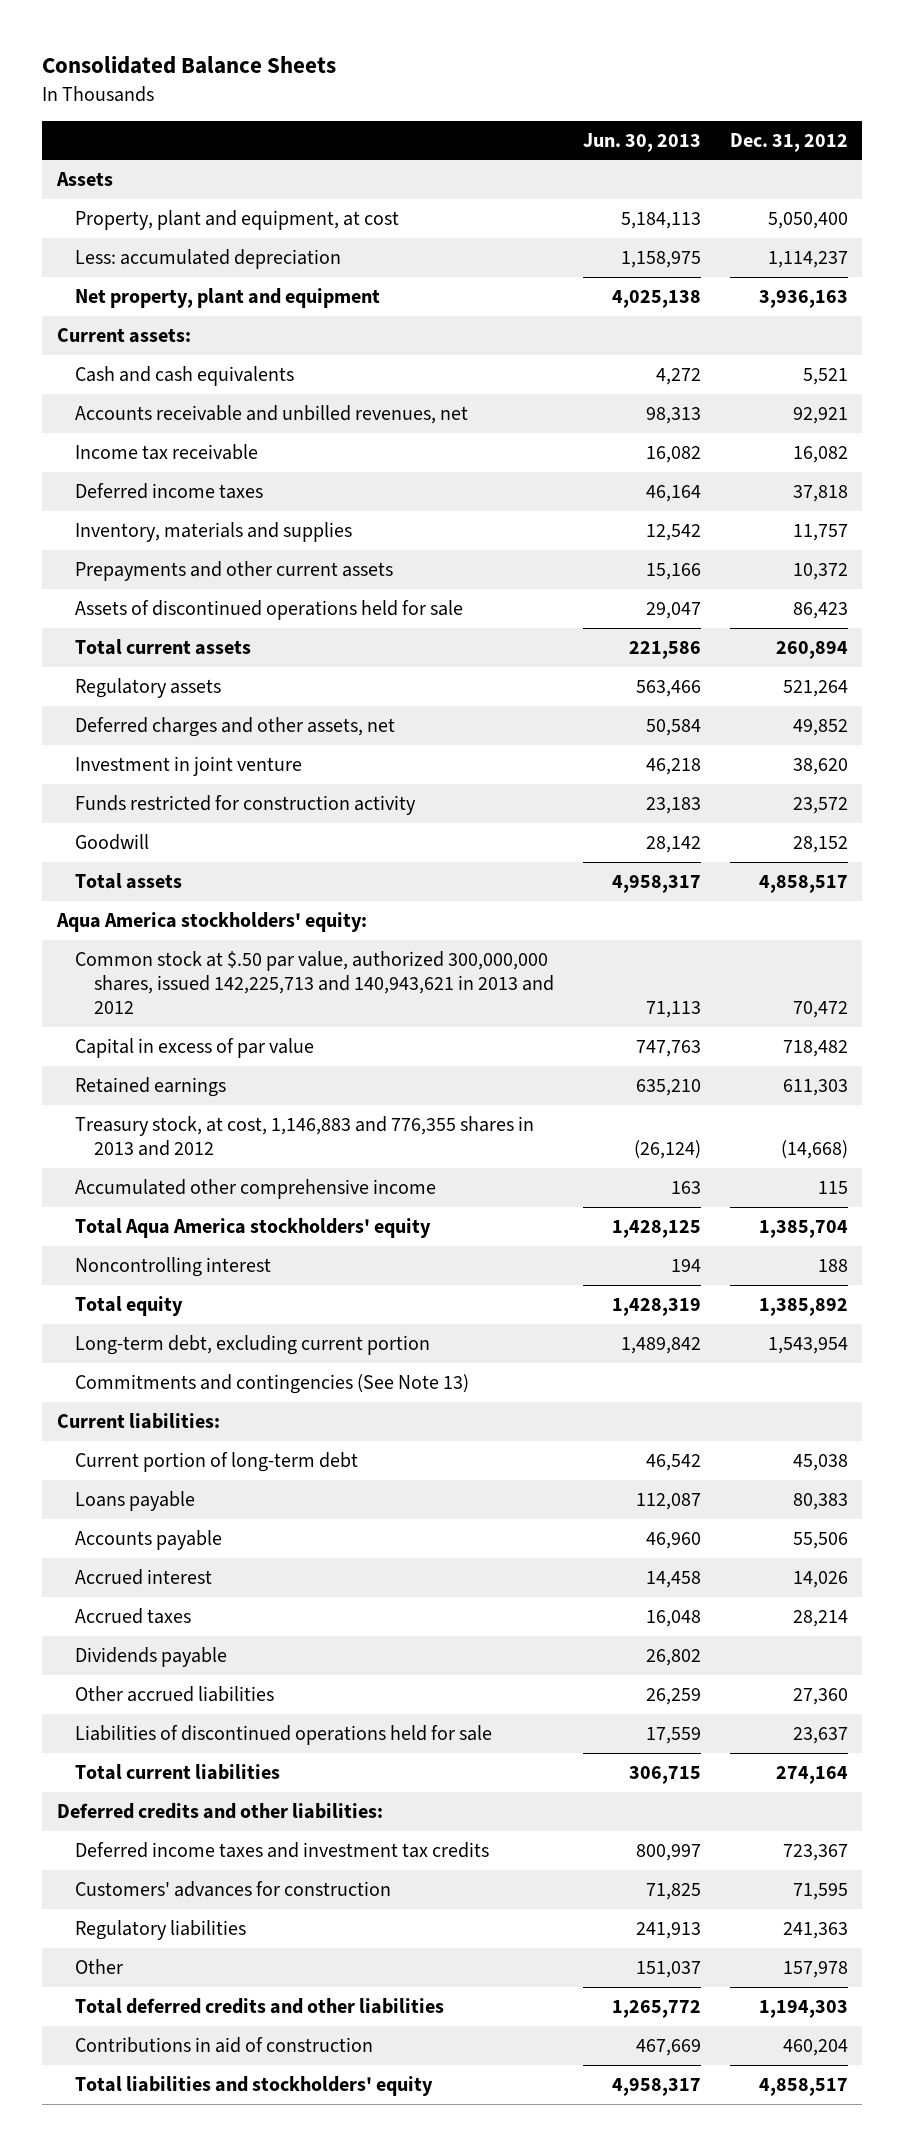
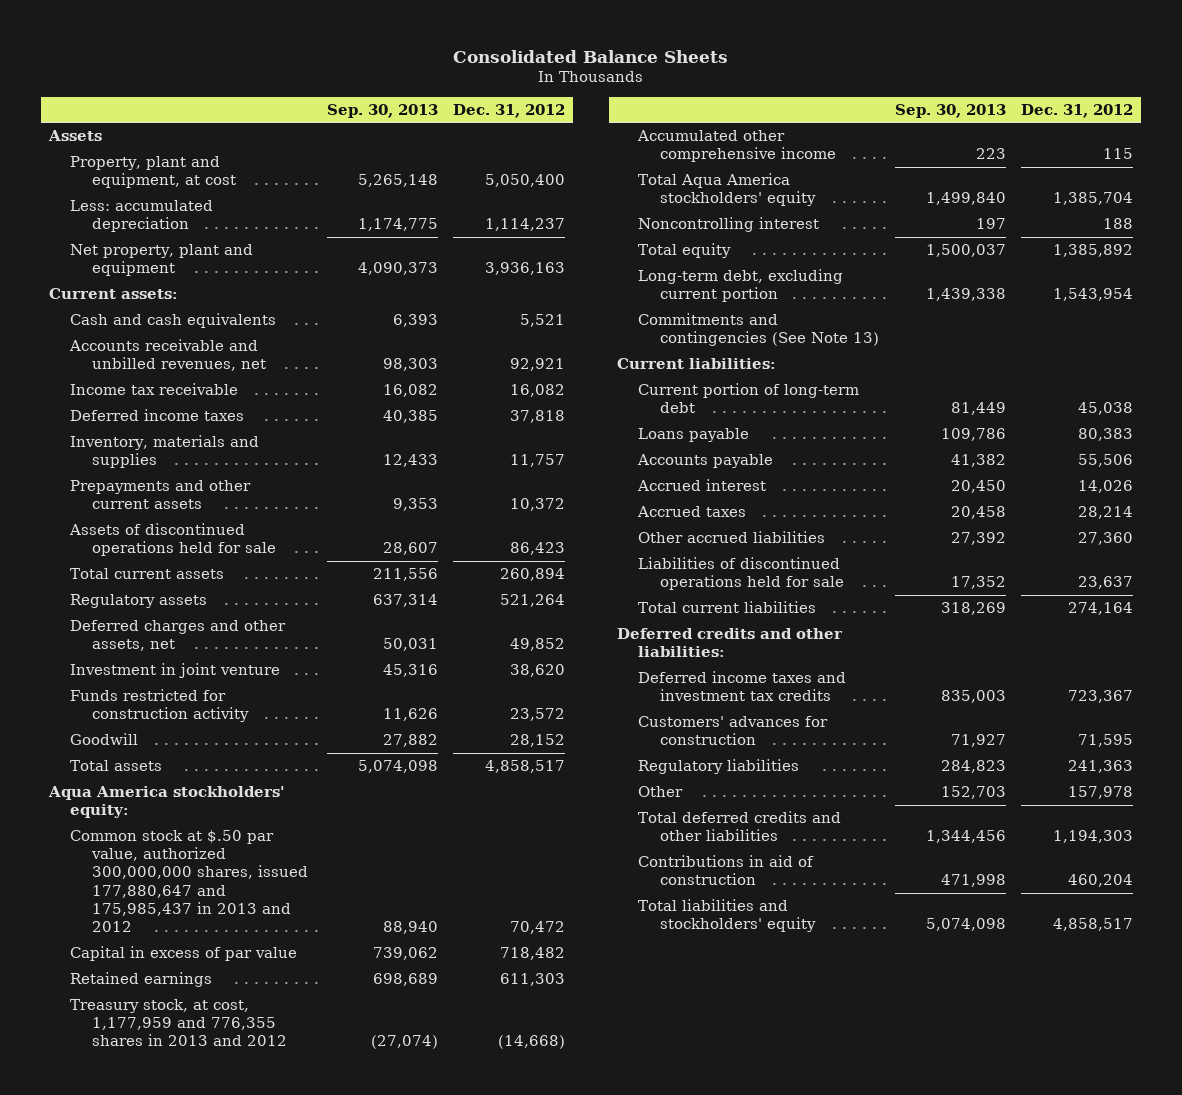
[582,132,701,152] Jun. 30, 2013 -> none
none -> [326,103,438,118] Sep. 30, 2013
[75,951,555,1015] Common stock at $.50 par value, authorized 300,000,000 shares, issued 142,225,713 and 140,943,621 in 2013 and 2012 -> [70,830,309,932] Common stock at $.50 par value, authorized 300,000,000 shares, issued 177,880,647 and 175,985,437 in 2013 and 2012
[75,1116,535,1157] Treasury stock, at cost, 1,146,883 and 776,355 shares in 2013 and 2012 -> [70,999,288,1047] Treasury stock, at cost, 1,177,959 and 776,355 shares in 2013 and 2012
[75,1647,228,1668] Dividends payable -> none

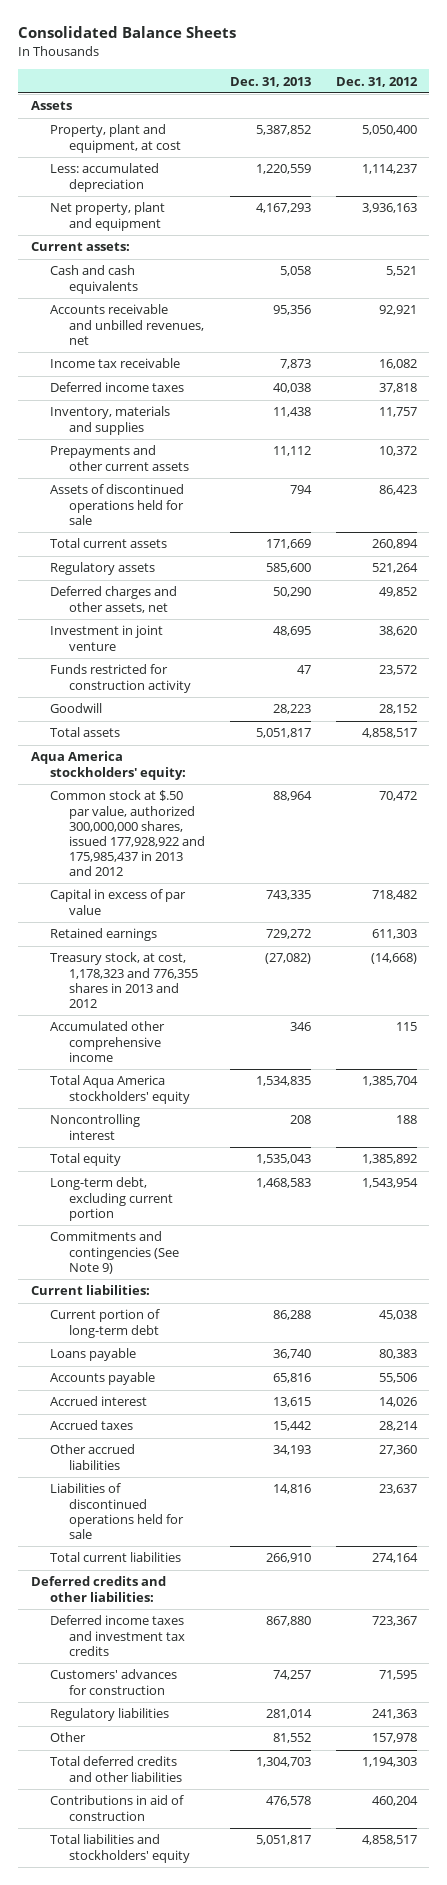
[326,103,438,118] Sep. 30, 2013 -> none
none -> [229,76,311,87] Dec. 31, 2013
[70,830,309,932] Common stock at $.50 par value, authorized 300,000,000 shares, issued 177,880,647 and 175,985,437 in 2013 and 2012 -> [49,790,205,877] Common stock at $.50 par value, authorized 300,000,000 shares, issued 177,928,922 and 175,985,437 in 2013 and 2012
[70,999,288,1047] Treasury stock, at cost, 1,177,959 and 776,355 shares in 2013 and 2012 -> [49,952,198,1008] Treasury stock, at cost, 1,178,323 and 776,355 shares in 2013 and 2012
[638,313,880,347] Commitments and contingencies (See Note 13) -> [49,1231,179,1274] Commitments and contingencies (See Note 9)

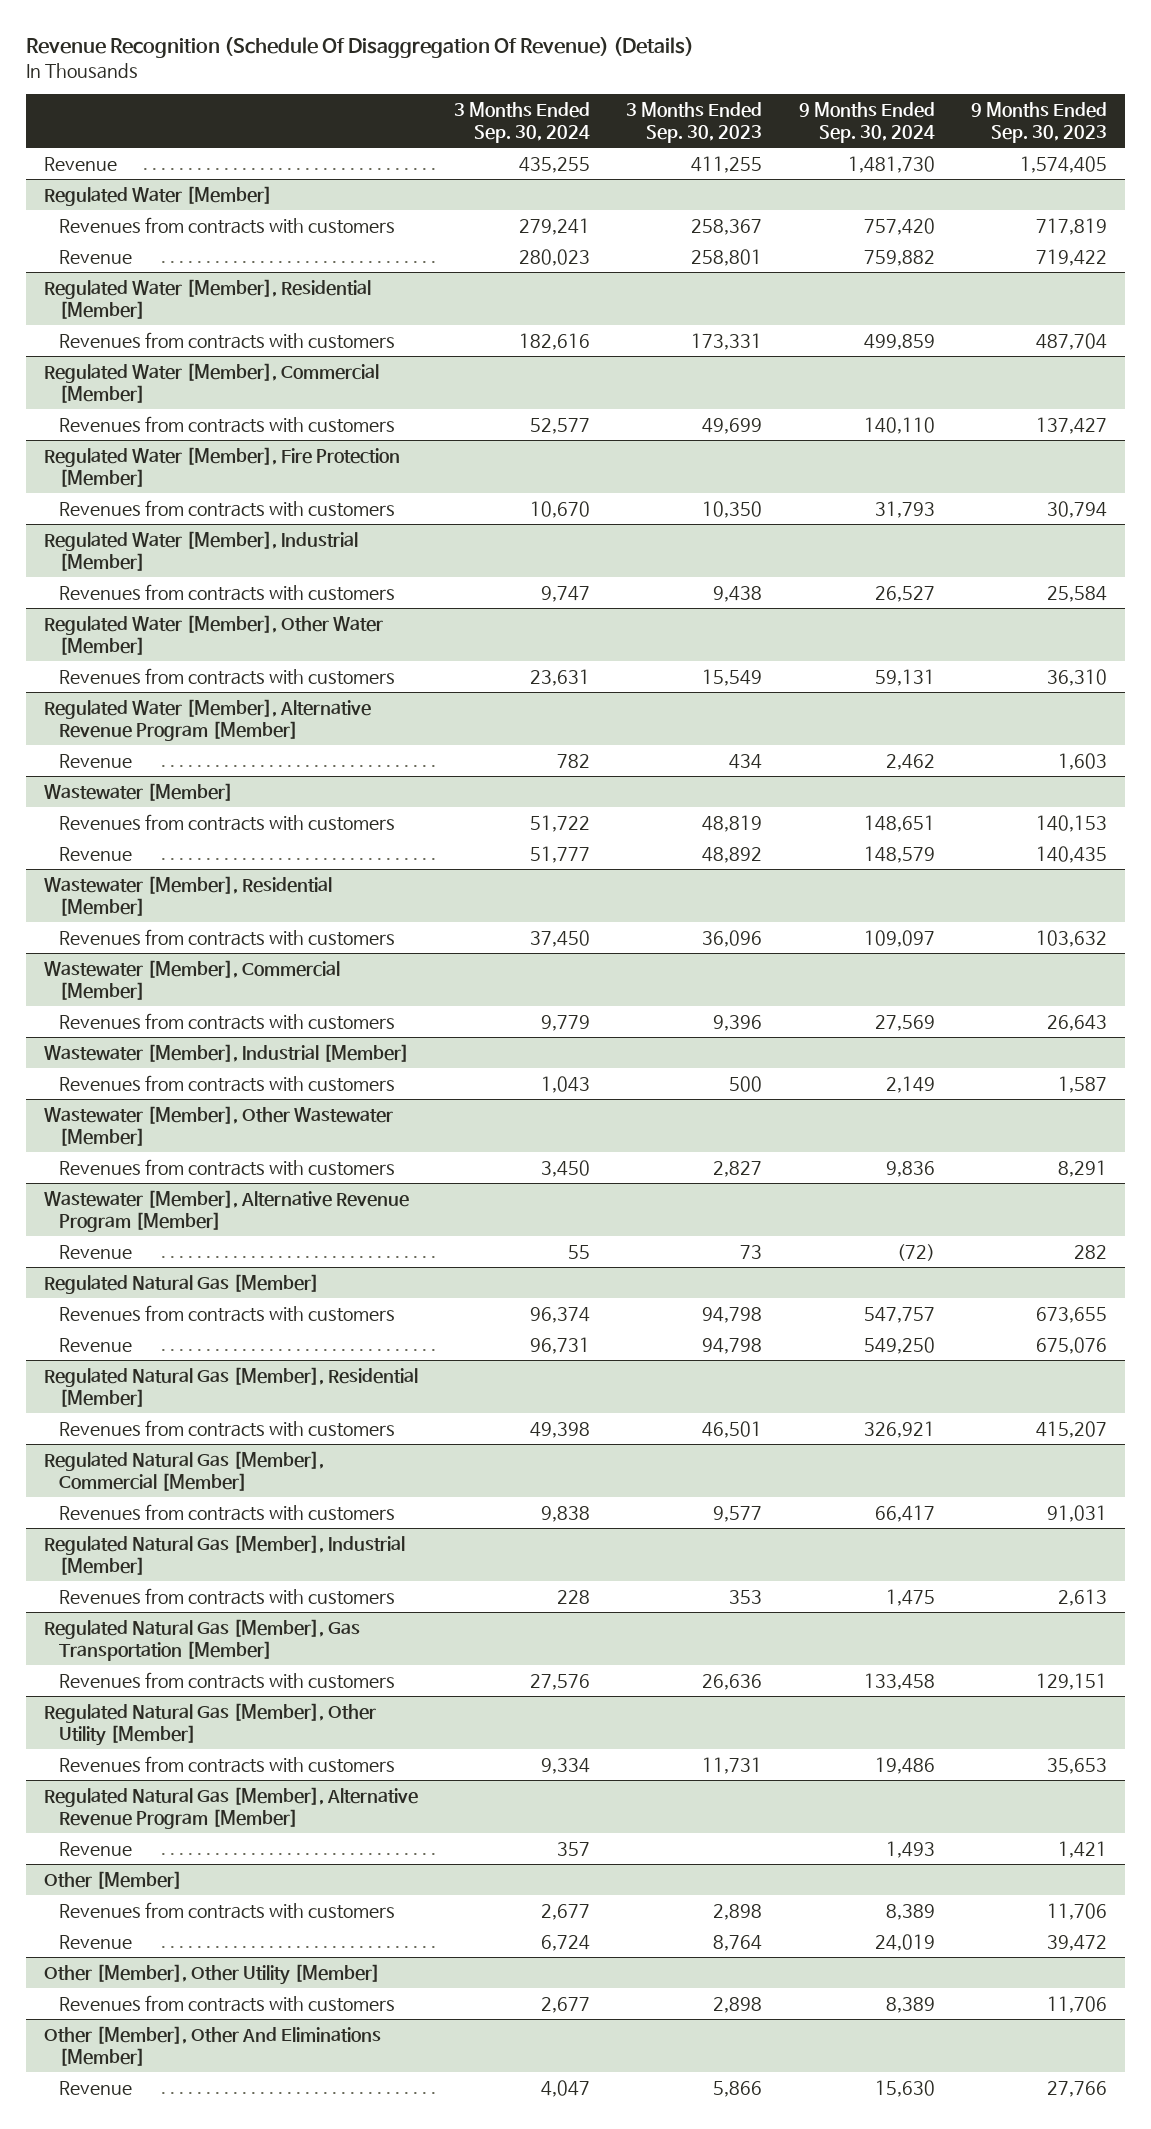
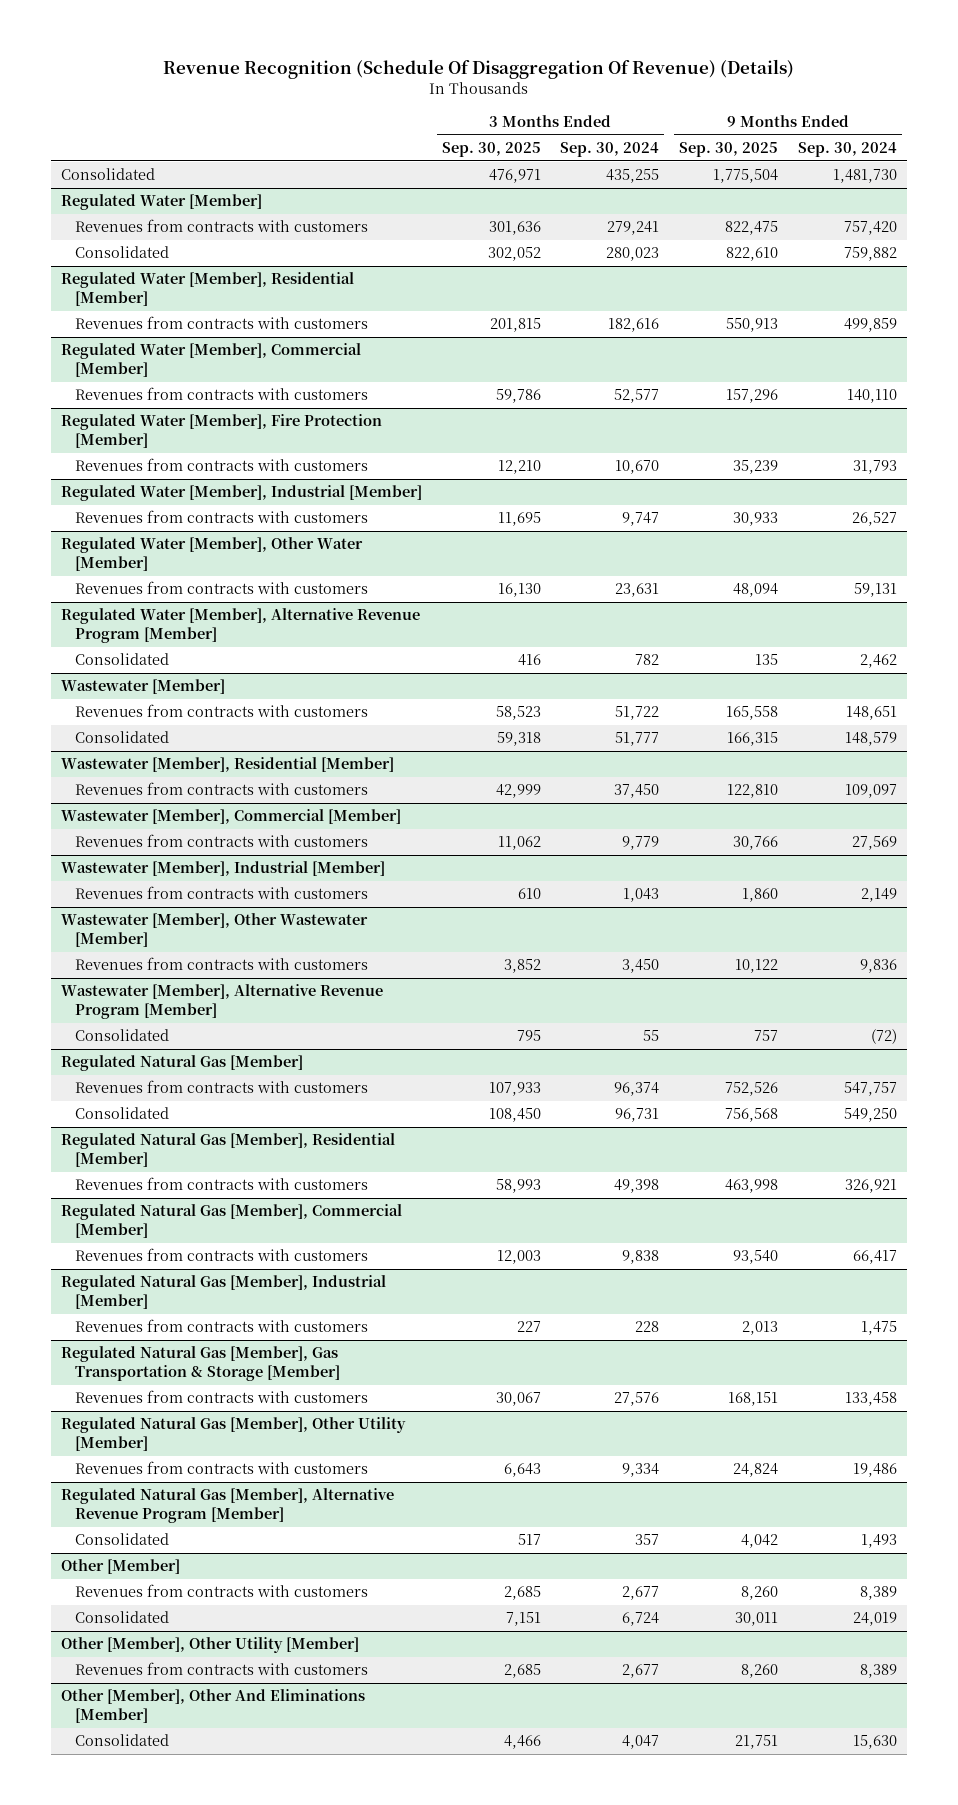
[626,102,763,143] 3 Months Ended Sep. 30, 2023 -> none
[970,102,1107,143] 9 Months Ended Sep. 30, 2023 -> none
none -> [441,141,541,157] Sep. 30, 2025
none -> [678,141,778,157] Sep. 30, 2025
[44,156,118,171] Revenue -> [60,168,155,181] Consolidated
[59,249,133,264] Revenue -> [74,246,169,259] Consolidated
[59,753,133,768] Revenue -> [74,653,169,666] Consolidated
[59,846,133,861] Revenue -> [74,731,169,744] Consolidated
[59,1244,133,1259] Revenue -> [74,1029,169,1042] Consolidated
[59,1337,133,1352] Revenue -> [74,1107,169,1120] Consolidated
[44,1618,361,1661] Regulated Natural Gas [Member], Gas Transportation [Member] -> [60,1346,340,1382] Regulated Natural Gas [Member], Gas Transportation & Storage [Member]
[59,1841,133,1856] Revenue -> [74,1533,169,1546] Consolidated
[59,1934,133,1949] Revenue -> [74,1611,169,1624] Consolidated
[59,2080,133,2095] Revenue -> [74,1734,169,1747] Consolidated

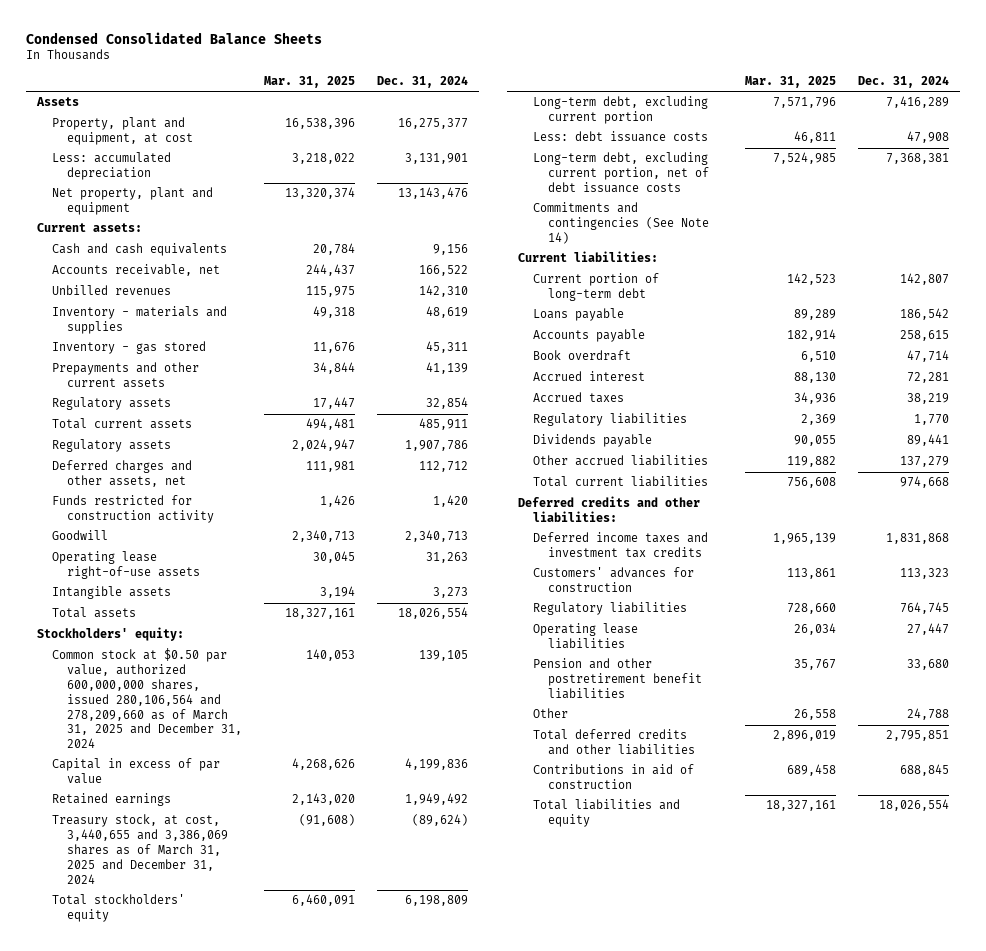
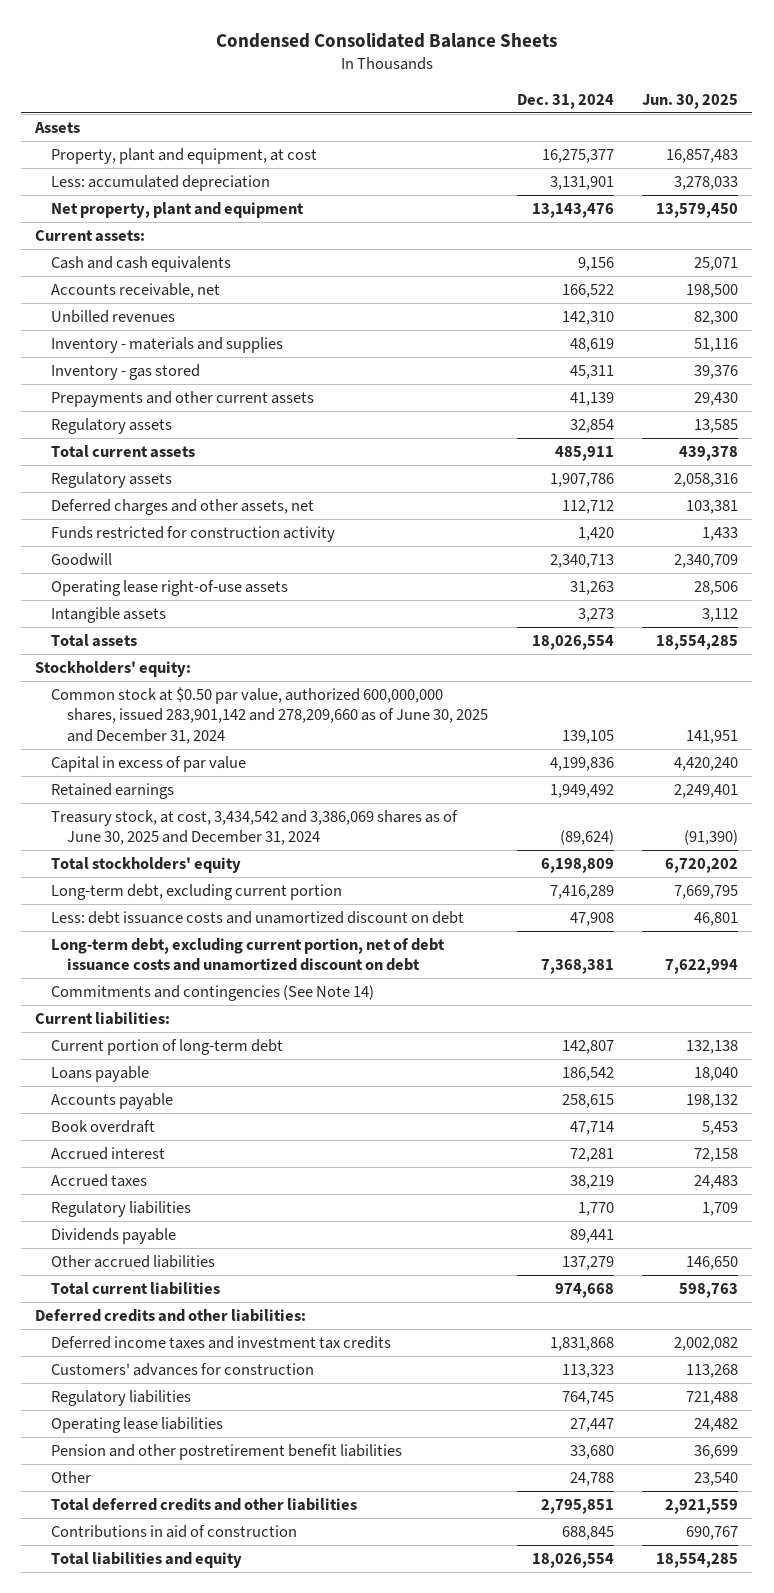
[264,76,356,89] Mar. 31, 2025 -> none
none -> [642,93,739,109] Jun. 30, 2025
[52,648,243,749] Common stock at $0.50 par value, authorized 600,000,000 shares, issued 280,106,564 and 278,209,660 as of March 31, 2025 and December 31, 2024 -> [51,686,489,744] Common stock at $0.50 par value, authorized 600,000,000 shares, issued 283,901,142 and 278,209,660 as of June 30, 2025 and December 31, 2024
[52,814,229,884] Treasury stock, at cost, 3,440,655 and 3,386,069 shares as of March 31, 2025 and December 31, 2024 -> [51,809,459,846] Treasury stock, at cost, 3,434,542 and 3,386,069 shares as of June 30, 2025 and December 31, 2024
[533,131,709,143] Less: debt issuance costs -> [51,910,465,924] Less: debt issuance costs and unamortized discount on debt
[533,152,710,193] Long-term debt, excluding current portion, net of debt issuance costs -> [51,937,446,972] Long-term debt, excluding current portion, net of debt issuance costs and unamortized discount on debt

